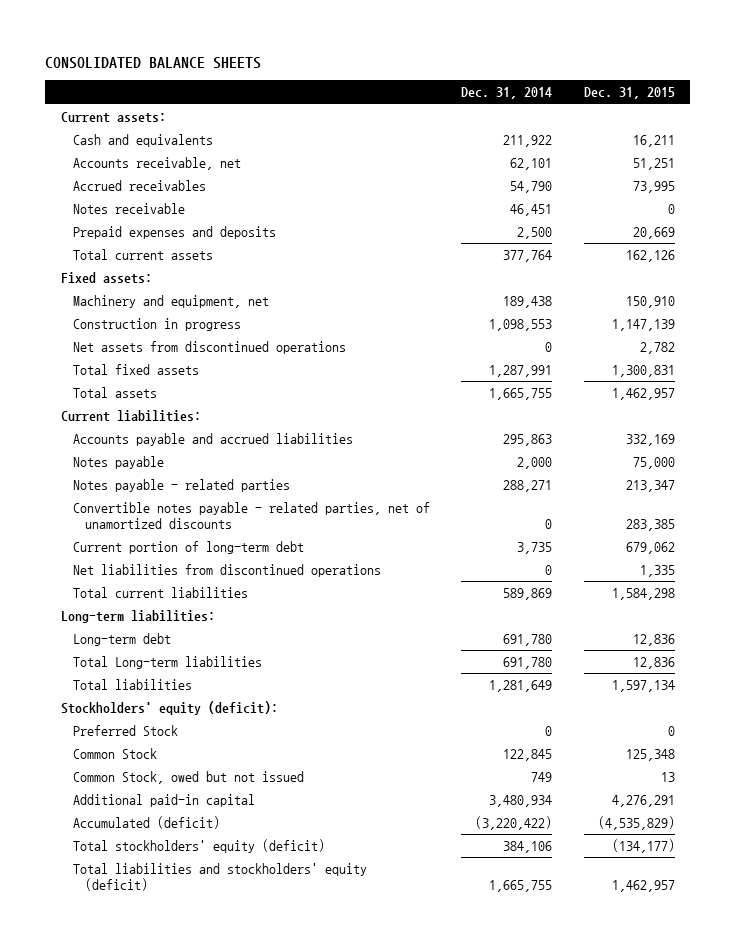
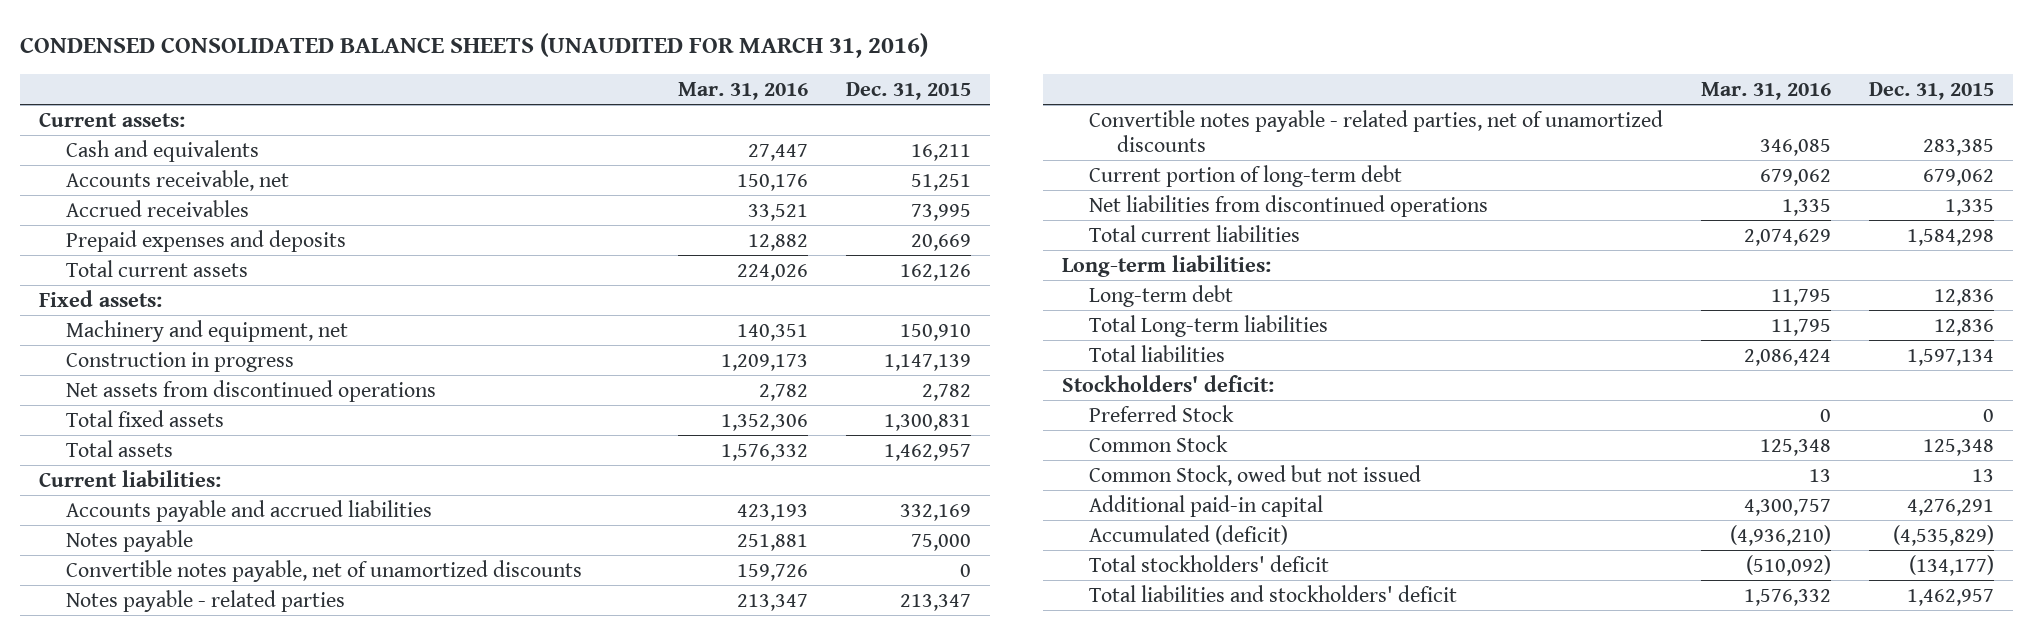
[45,56,262,69] CONSOLIDATED BALANCE SHEETS -> [19,32,928,58] CONDENSED CONSOLIDATED BALANCE SHEETS (UNAUDITED FOR MARCH 31, 2016)
[461,87,553,100] Dec. 31, 2014 -> none
none -> [677,81,808,100] Mar. 31, 2016
[72,203,185,215] Notes receivable -> none
none -> [65,559,582,582] Convertible notes payable, net of unamortized discounts
[61,701,279,716] Stockholders' equity (deficit): -> [1062,374,1275,392] Stockholders' deficit:
[72,839,325,854] Total stockholders' equity (deficit) -> [1089,554,1330,572] Total stockholders' deficit
[72,863,367,892] Total liabilities and stockholders' equity (deficit) -> [1089,584,1458,602] Total liabilities and stockholders' deficit

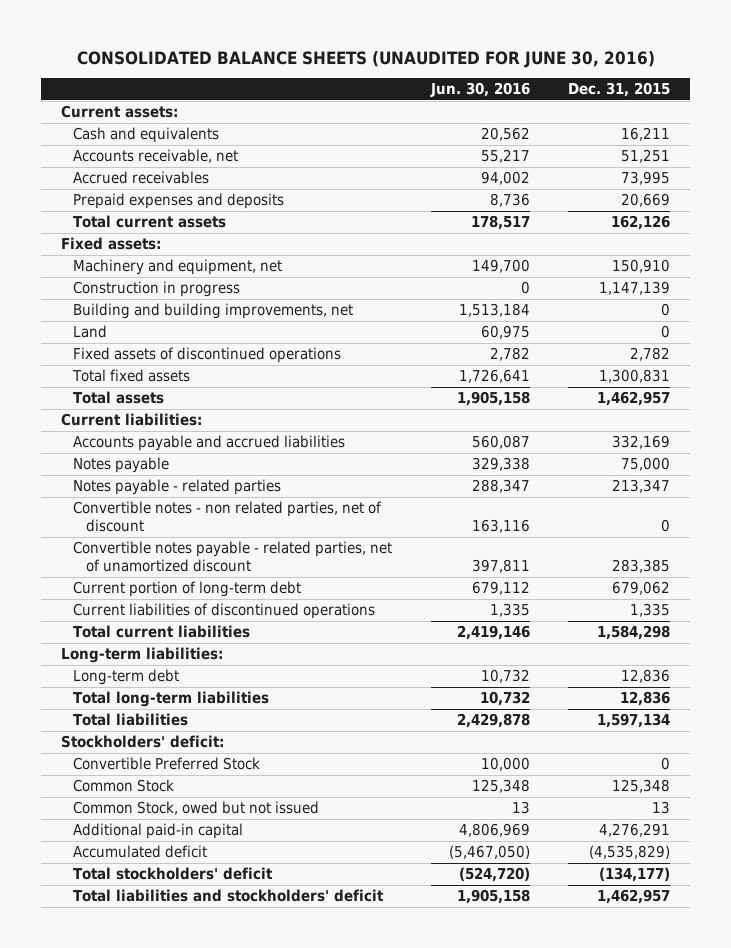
[19,32,928,58] CONDENSED CONSOLIDATED BALANCE SHEETS (UNAUDITED FOR MARCH 31, 2016) -> [76,50,655,68] CONSOLIDATED BALANCE SHEETS (UNAUDITED FOR JUNE 30, 2016)
[677,81,808,100] Mar. 31, 2016 -> none
none -> [429,82,530,98] Jun. 30, 2016
none -> [73,303,354,320] Building and building improvements, net
none -> [73,325,108,339] Land
[65,379,436,402] Net assets from discontinued operations -> [73,347,342,364] Fixed assets of discontinued operations
[65,559,582,582] Convertible notes payable, net of unamortized discounts -> none
none -> [73,501,383,532] Convertible notes - non related parties, net of discount
[1089,109,1664,152] Convertible notes payable - related parties, net of unamortized discounts -> [73,541,393,572] Convertible notes payable - related parties, net of unamortized discount
[1089,194,1489,217] Net liabilities from discontinued operations -> [73,603,376,620] Current liabilities of discontinued operations
[1089,314,1329,337] Total Long-term liabilities -> [73,691,270,708] Total long-term liabilities
[1089,404,1235,422] Preferred Stock -> [73,757,261,771] Convertible Preferred Stock
[1089,524,1289,545] Accumulated (deficit) -> [73,845,208,859] Accumulated deficit

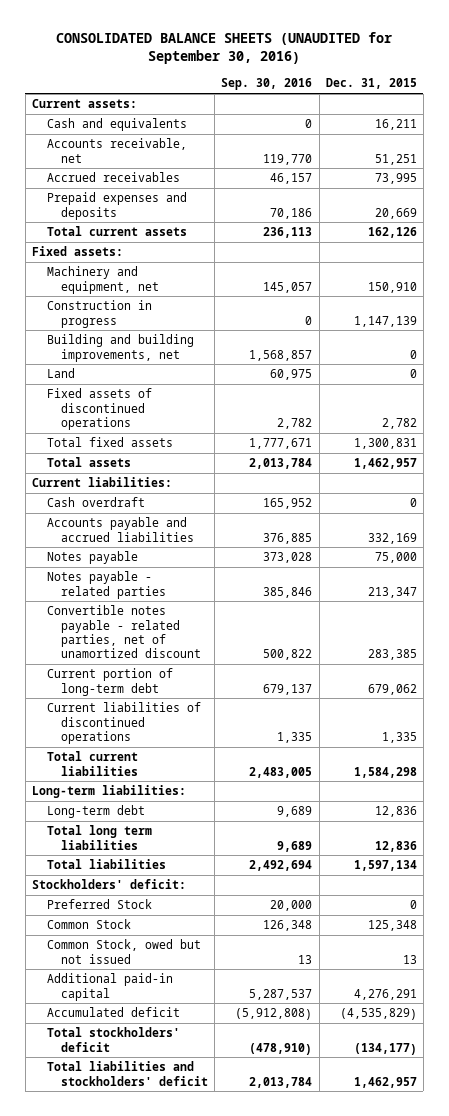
[76,50,655,68] CONSOLIDATED BALANCE SHEETS (UNAUDITED FOR JUNE 30, 2016) -> [56,32,393,65] CONSOLIDATED BALANCE SHEETS (UNAUDITED for September 30, 2016)
[429,82,530,98] Jun. 30, 2016 -> none
none -> [221,78,313,91] Sep. 30, 2016
none -> [46,497,145,508] Cash overdraft
[73,501,383,532] Convertible notes - non related parties, net of discount -> none
[73,691,270,708] Total long-term liabilities -> [46,825,152,850] Total long term liabilities
[73,757,261,771] Convertible Preferred Stock -> [46,899,152,910] Preferred Stock

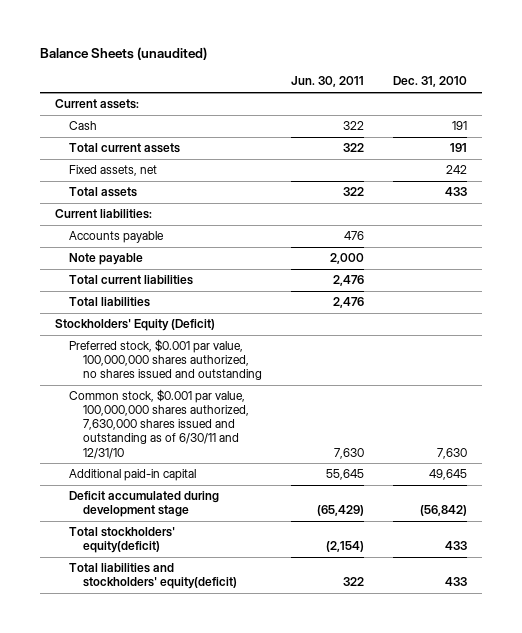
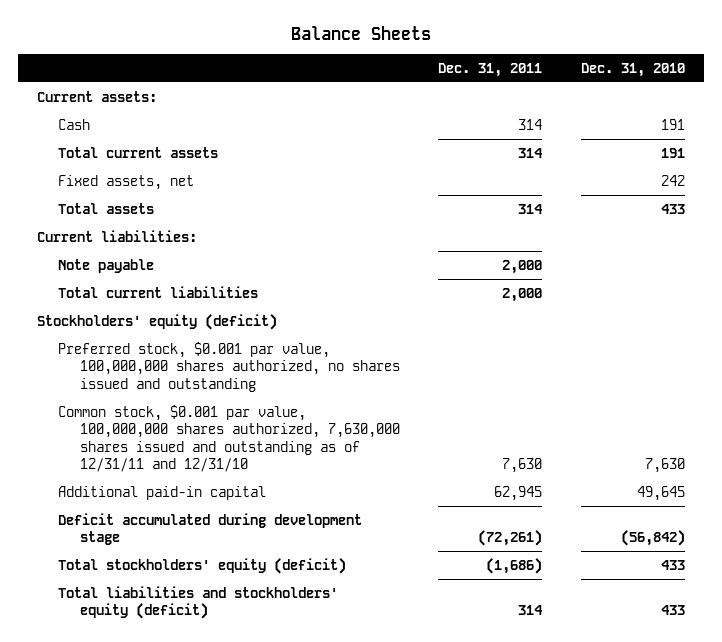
[40,47,208,61] Balance Sheets (unaudited) -> [291,25,432,40] Balance Sheets
[291,76,365,88] Jun. 30, 2011 -> none
none -> [438,62,543,77] Dec. 31, 2011
[68,231,164,244] Accounts payable -> none
[68,297,150,308] Total liabilities -> none
[54,319,215,332] Stockholders' Equity (Deficit) -> [37,313,278,330] Stockholders' equity (deficit)
[68,389,250,459] Common stock, $0.001 par value, 100,000,000 shares authorized, 7,630,000 shares issued and outstanding as of 6/30/11 and 12/31/10 -> [58,404,400,473] Common stock, $0.001 par value, 100,000,000 shares authorized, 7,630,000 shares issued and outstanding as of 12/31/11 and 12/31/10
[68,527,175,554] Total stockholders' equity(deficit) -> [58,557,347,574] Total stockholders' equity (deficit)
[68,563,238,590] Total liabilities and stockholders' equity(deficit) -> [58,585,339,620] Total liabilities and stockholders' equity (deficit)

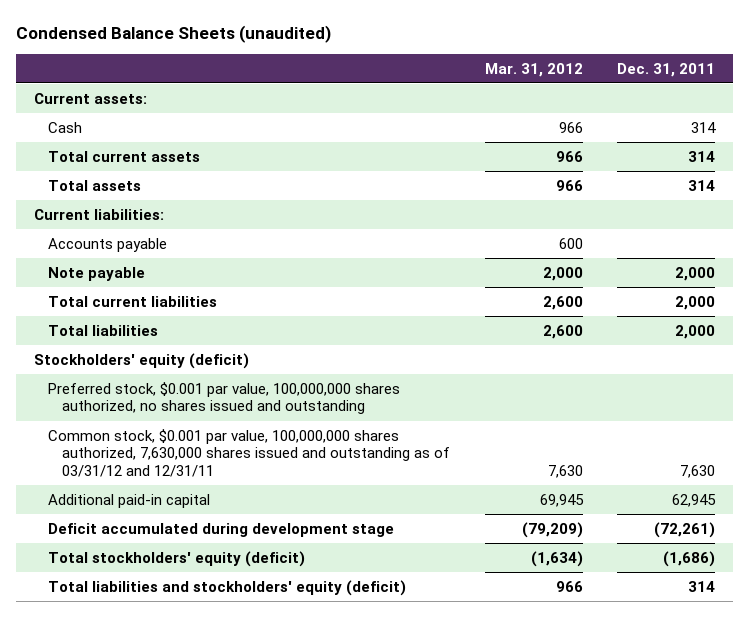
[291,25,432,40] Balance Sheets -> [16,25,332,44] Condensed Balance Sheets (unaudited)
[581,62,686,77] Dec. 31, 2010 -> none
none -> [484,62,583,77] Mar. 31, 2012
[58,174,195,190] Fixed assets, net -> none
none -> [47,237,167,252] Accounts payable
none -> [47,324,158,336] Total liabilities
[58,404,400,473] Common stock, $0.001 par value, 100,000,000 shares authorized, 7,630,000 shares issued and outstanding as of 12/31/11 and 12/31/10 -> [47,428,450,478] Common stock, $0.001 par value, 100,000,000 shares authorized, 7,630,000 shares issued and outstanding as of 03/31/12 and 12/31/11

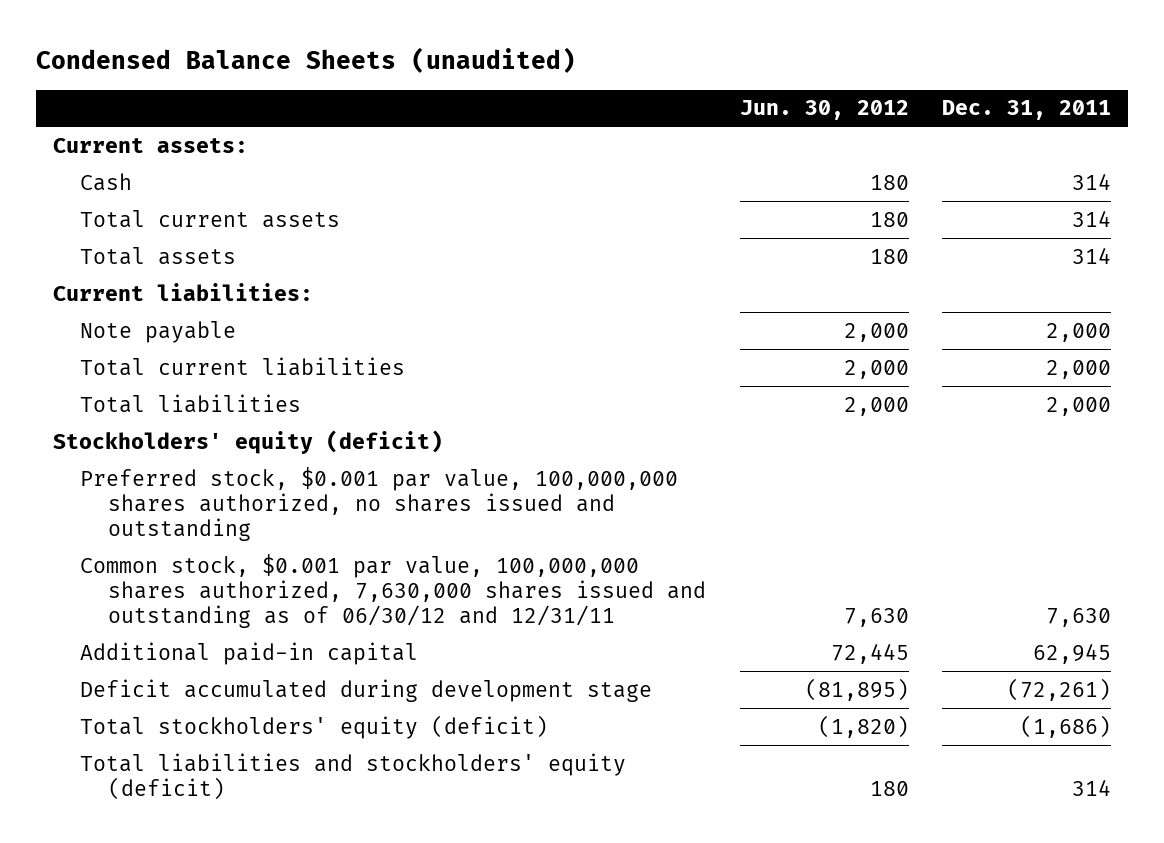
[484,62,583,77] Mar. 31, 2012 -> none
none -> [739,100,909,121] Jun. 30, 2012
[47,237,167,252] Accounts payable -> none
[47,428,450,478] Common stock, $0.001 par value, 100,000,000 shares authorized, 7,630,000 shares issued and outstanding as of 03/31/12 and 12/31/11 -> [80,553,706,628] Common stock, $0.001 par value, 100,000,000 shares authorized, 7,630,000 shares issued and outstanding as of 06/30/12 and 12/31/11

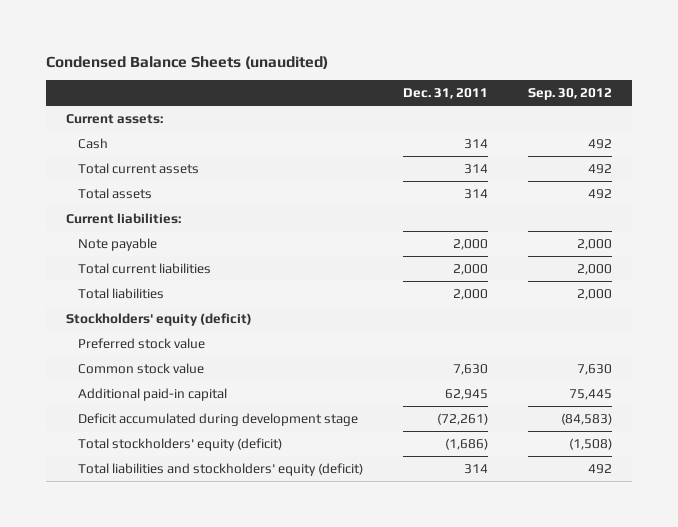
[739,100,909,121] Jun. 30, 2012 -> none
none -> [527,88,612,101] Sep. 30, 2012
[80,466,679,541] Preferred stock, $0.001 par value, 100,000,000 shares authorized, no shares issued and outstanding -> [77,337,205,349] Preferred stock value
[80,553,706,628] Common stock, $0.001 par value, 100,000,000 shares authorized, 7,630,000 shares issued and outstanding as of 06/30/12 and 12/31/11 -> [77,362,204,374] Common stock value

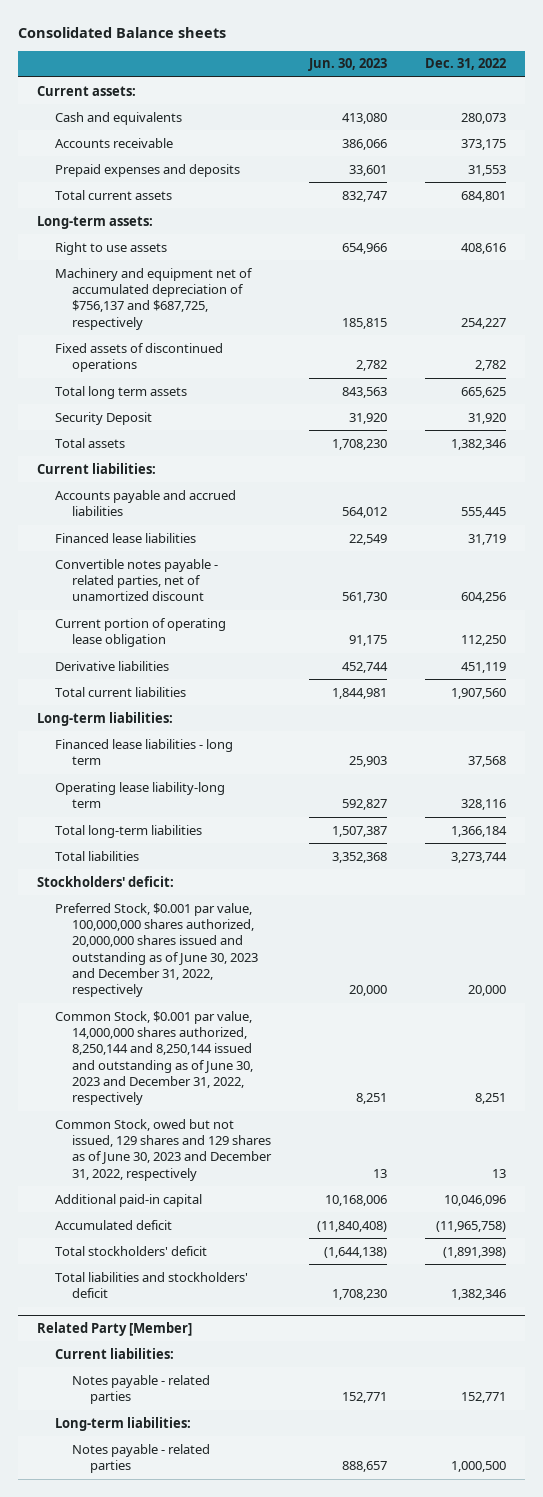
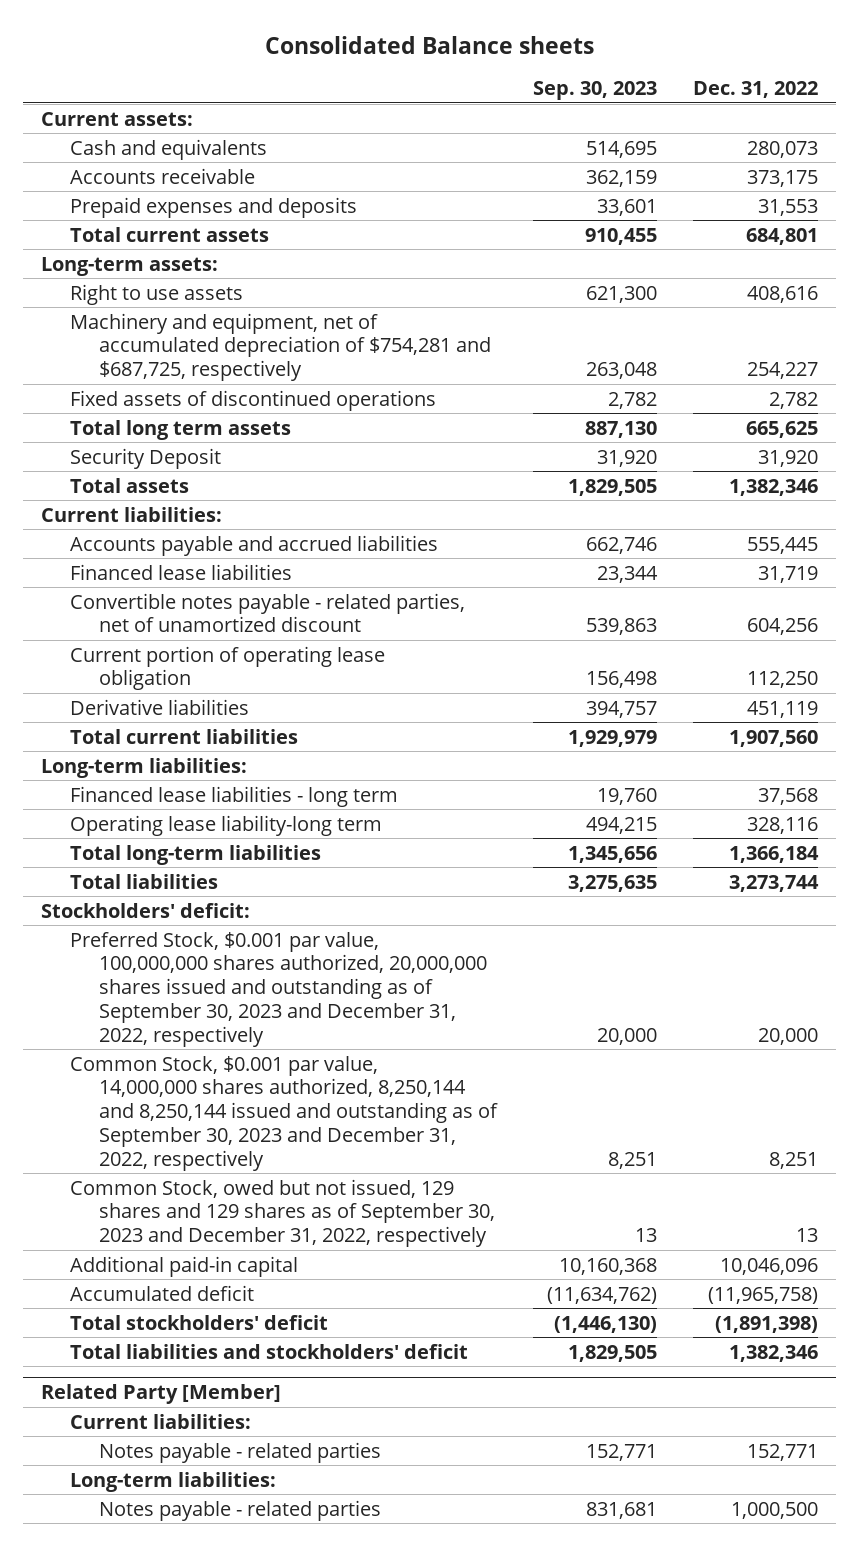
[308,58,388,72] Jun. 30, 2023 -> none
none -> [533,81,658,101] Sep. 30, 2023
[54,267,253,330] Machinery and equipment net of accumulated depreciation of $756,137 and $687,725, respectively -> [70,312,492,382] Machinery and equipment, net of accumulated depreciation of $754,281 and $687,725, respectively
[54,902,259,998] Preferred Stock, $0.001 par value, 100,000,000 shares authorized, 20,000,000 shares issued and outstanding as of June 30, 2023 and December 31, 2022, respectively -> [70,931,488,1047] Preferred Stock, $0.001 par value, 100,000,000 shares authorized, 20,000,000 shares issued and outstanding as of September 30, 2023 and December 31, 2022, respectively
[54,1010,254,1106] Common Stock, $0.001 par value, 14,000,000 shares authorized, 8,250,144 and 8,250,144 issued and outstanding as of June 30, 2023 and December 31, 2022, respectively -> [70,1055,499,1171] Common Stock, $0.001 par value, 14,000,000 shares authorized, 8,250,144 and 8,250,144 issued and outstanding as of September 30, 2023 and December 31, 2022, respectively
[54,1118,273,1181] Common Stock, owed but not issued, 129 shares and 129 shares as of June 30, 2023 and December 31, 2022, respectively -> [70,1178,496,1248] Common Stock, owed but not issued, 129 shares and 129 shares as of September 30, 2023 and December 31, 2022, respectively

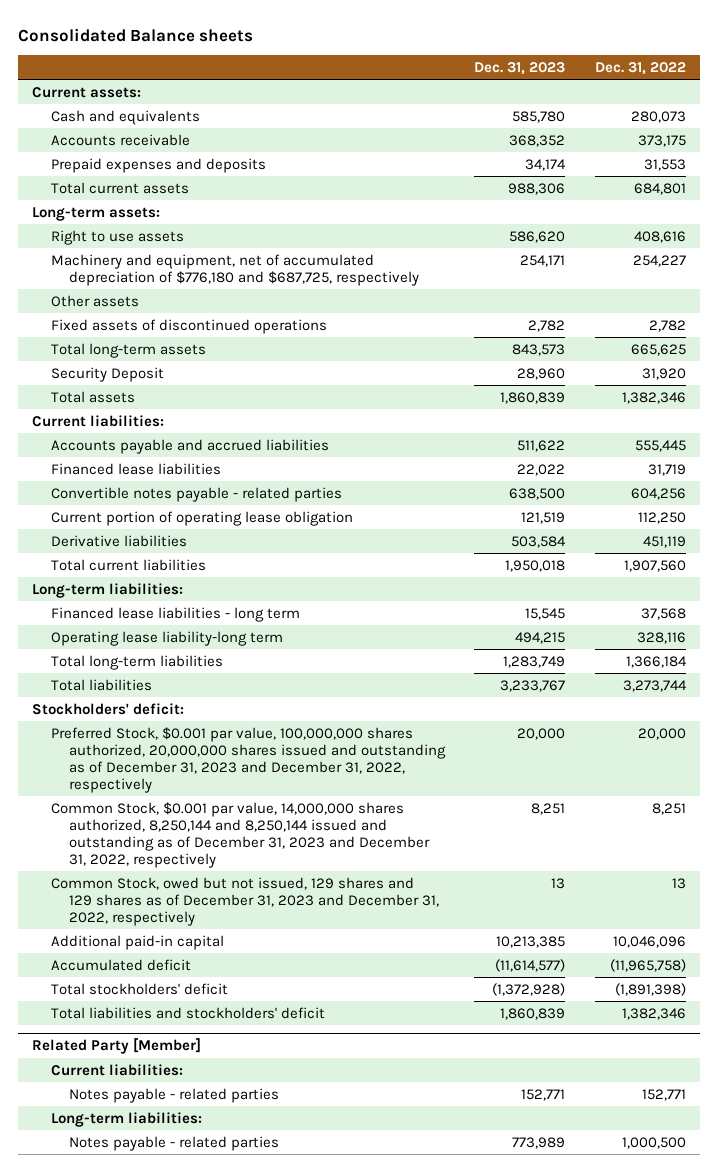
[533,81,658,101] Sep. 30, 2023 -> none
none -> [474,62,566,76] Dec. 31, 2023
[70,312,492,382] Machinery and equipment, net of accumulated depreciation of $754,281 and $687,725, respectively -> [50,253,419,286] Machinery and equipment, net of accumulated depreciation of $776,180 and $687,725, respectively
none -> [50,294,139,307] Other assets
[70,419,292,440] Total long term assets -> [50,342,206,358] Total long-term assets
[70,592,466,633] Convertible notes payable - related parties, net of unamortized discount -> [50,486,342,502] Convertible notes payable - related parties
[70,931,488,1047] Preferred Stock, $0.001 par value, 100,000,000 shares authorized, 20,000,000 shares issued and outstanding as of September 30, 2023 and December 31, 2022, respectively -> [50,726,446,794] Preferred Stock, $0.001 par value, 100,000,000 shares authorized, 20,000,000 shares issued and outstanding as of December 31, 2023 and December 31, 2022, respectively
[70,1055,499,1171] Common Stock, $0.001 par value, 14,000,000 shares authorized, 8,250,144 and 8,250,144 issued and outstanding as of September 30, 2023 and December 31, 2022, respectively -> [50,801,430,869] Common Stock, $0.001 par value, 14,000,000 shares authorized, 8,250,144 and 8,250,144 issued and outstanding as of December 31, 2023 and December 31, 2022, respectively
[70,1178,496,1248] Common Stock, owed but not issued, 129 shares and 129 shares as of September 30, 2023 and December 31, 2022, respectively -> [50,876,439,926] Common Stock, owed but not issued, 129 shares and 129 shares as of December 31, 2023 and December 31, 2022, respectively

